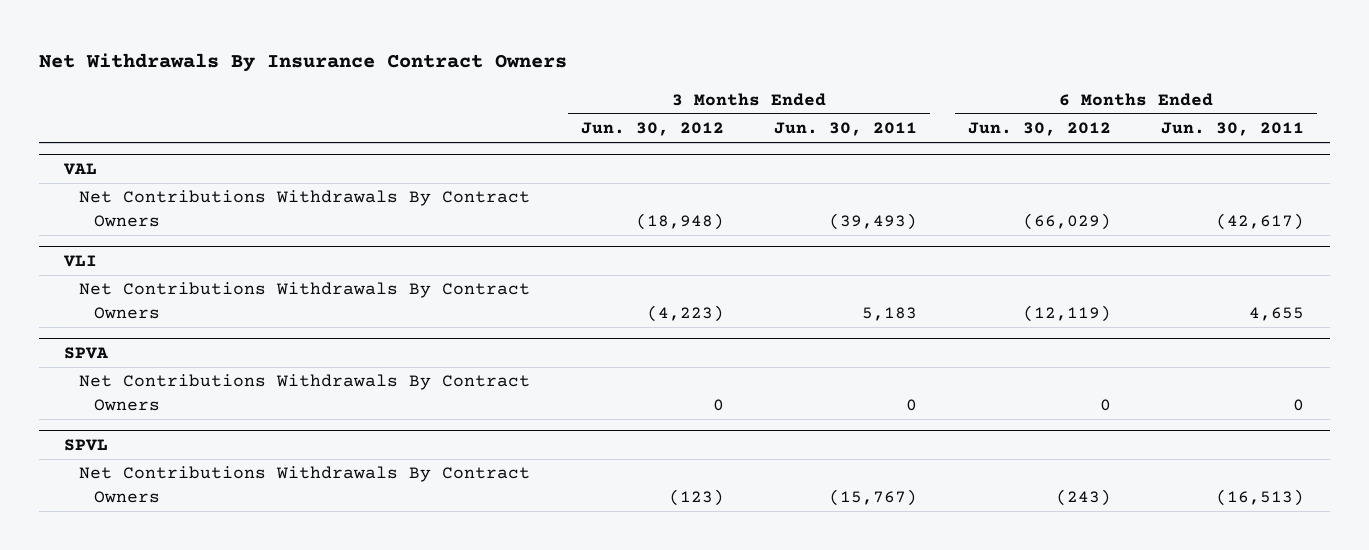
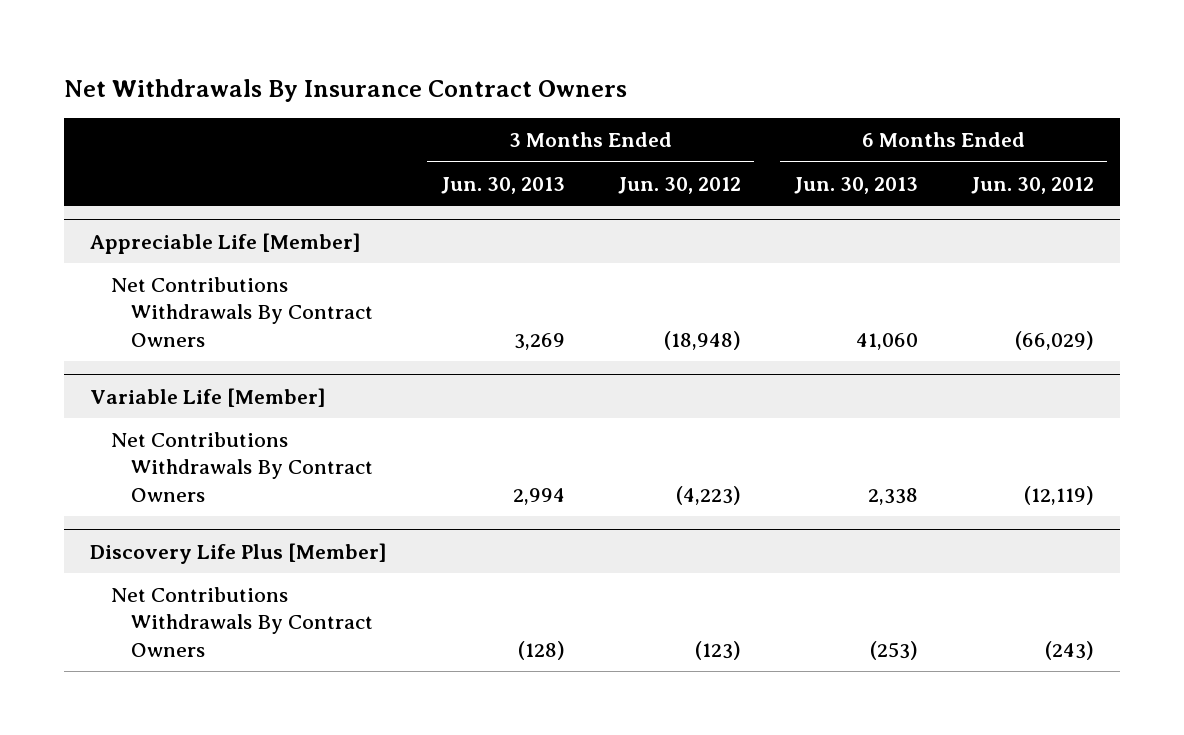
[774,122,918,137] Jun. 30, 2011 -> none
[1161,122,1305,137] Jun. 30, 2011 -> none
none -> [440,176,565,194] Jun. 30, 2013
none -> [793,176,918,194] Jun. 30, 2013
[63,162,98,175] VAL -> none
none -> [90,232,362,254] Appreciable Life [Member]
[63,254,98,267] VLI -> none
none -> [90,387,327,407] Variable Life [Member]
[64,346,109,359] SPVA -> none
[79,374,531,411] Net Contributions Withdrawals By Contract Owners -> none
[64,438,109,451] SPVL -> none
none -> [90,542,388,564] Discovery Life Plus [Member]

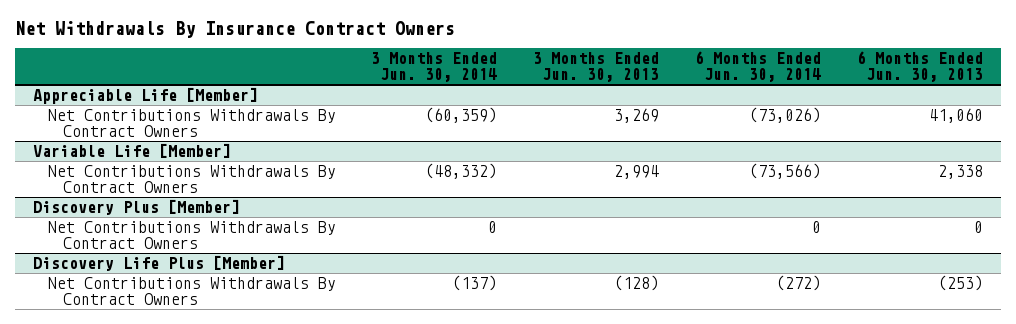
[617,176,741,194] Jun. 30, 2012 -> none
[970,176,1094,194] Jun. 30, 2012 -> none
none -> [371,52,498,83] 3 Months Ended Jun. 30, 2014
none -> [695,51,822,83] 6 Months Ended Jun. 30, 2014
none -> [32,198,240,215] Discovery Plus [Member]
none -> [47,220,336,250] Net Contributions Withdrawals By Contract Owners

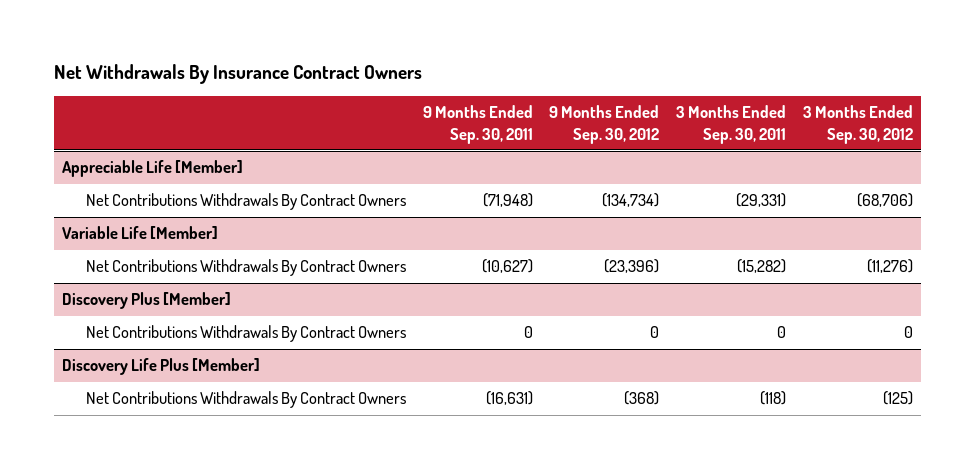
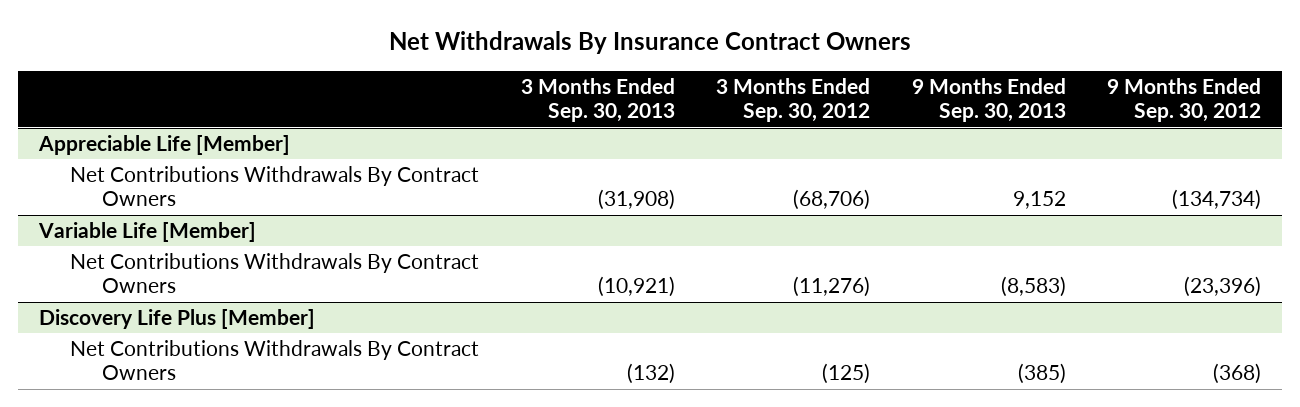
[422,105,533,144] 9 Months Ended Sep. 30, 2011 -> none
[676,105,787,144] 3 Months Ended Sep. 30, 2011 -> none
none -> [520,78,675,123] 3 Months Ended Sep. 30, 2013
none -> [911,78,1066,123] 9 Months Ended Sep. 30, 2013
[61,292,231,310] Discovery Plus [Member] -> none
[86,325,407,343] Net Contributions Withdrawals By Contract Owners -> none

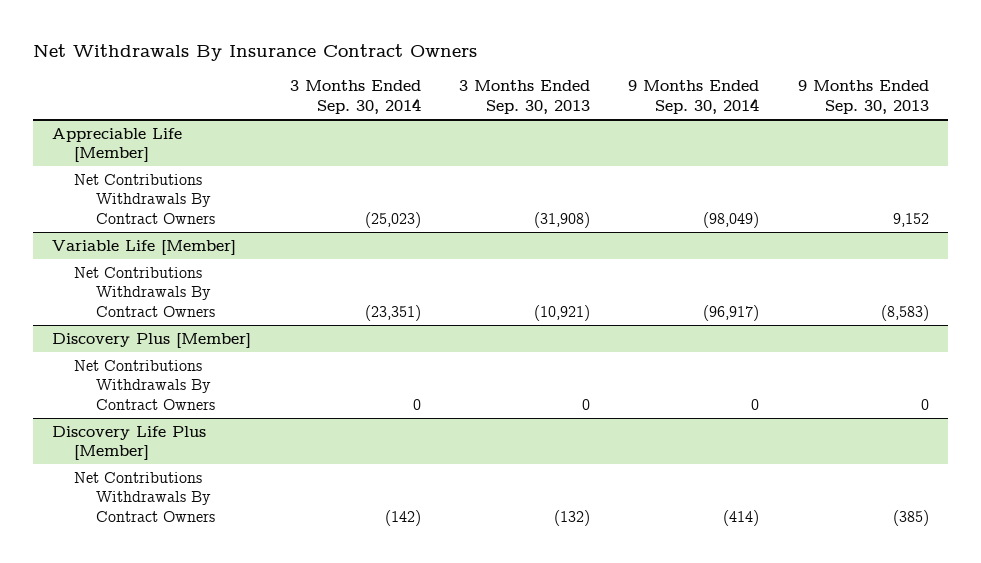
[716,78,871,123] 3 Months Ended Sep. 30, 2012 -> none
[1107,78,1262,123] 9 Months Ended Sep. 30, 2012 -> none
none -> [289,80,421,115] 3 Months Ended Sep. 30, 2014
none -> [628,80,760,115] 9 Months Ended Sep. 30, 2014
none -> [52,332,252,348] Discovery Plus [Member]
none -> [73,359,215,411] Net Contributions Withdrawals By Contract Owners

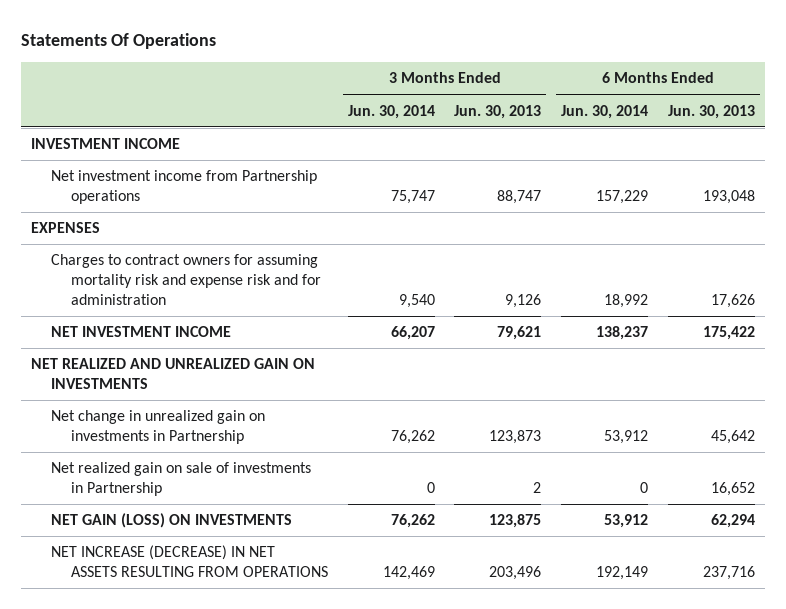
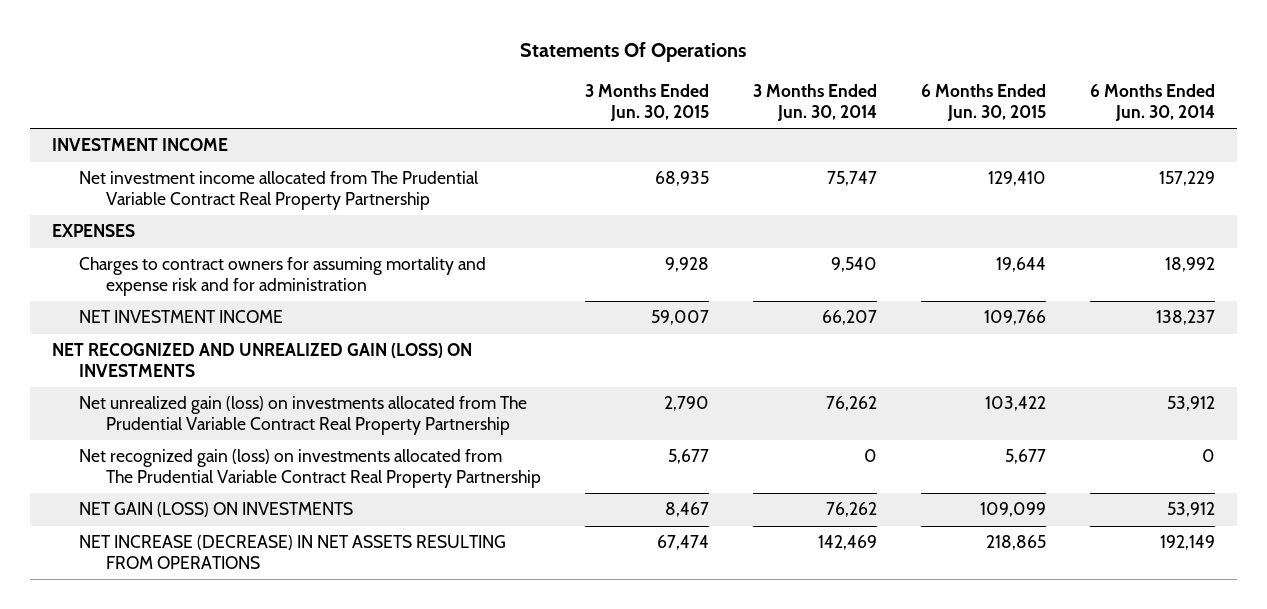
[454,104,542,119] Jun. 30, 2013 -> none
[668,104,756,119] Jun. 30, 2013 -> none
none -> [584,84,709,121] 3 Months Ended Jun. 30, 2015
none -> [920,84,1046,121] 6 Months Ended Jun. 30, 2015
[51,170,318,205] Net investment income from Partnership operations -> [78,171,478,211] Net investment income allocated from The Prudential Variable Contract Real Property Partnership
[51,254,321,306] Charges to contract owners for assuming mortality risk and expense risk and for administration -> [78,257,486,297] Charges to contract owners for assuming mortality and expense risk and for administration
[31,358,316,390] NET REALIZED AND UNREALIZED GAIN ON INVESTMENTS -> [52,343,473,378] NET RECOGNIZED AND UNREALIZED GAIN (LOSS) ON INVESTMENTS
[51,410,266,445] Net change in unrealized gain on investments in Partnership -> [78,396,527,436] Net unrealized gain (loss) on investments allocated from The Prudential Variable Contract Real Property Partnership
[51,462,312,497] Net realized gain on sale of investments in Partnership -> [78,449,541,489] Net recognized gain (loss) on investments allocated from The Prudential Variable Contract Real Property Partnership

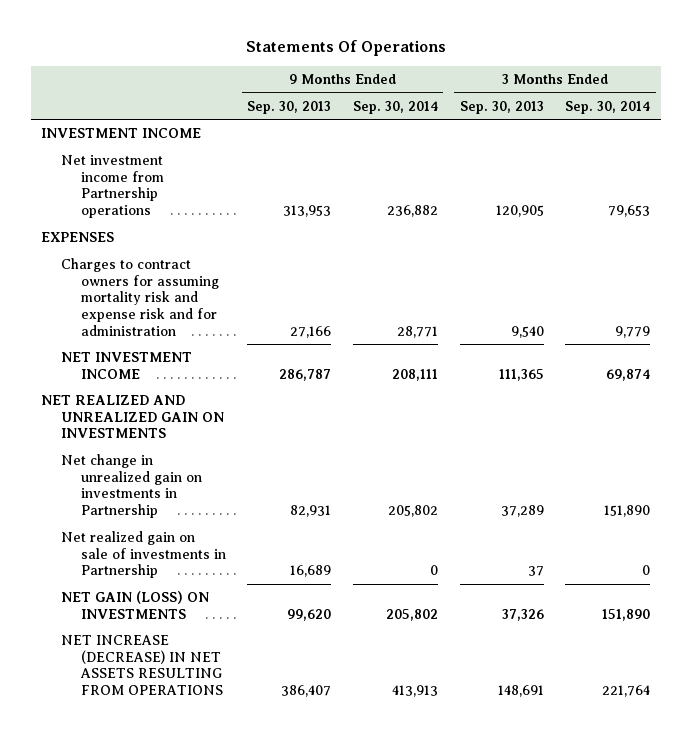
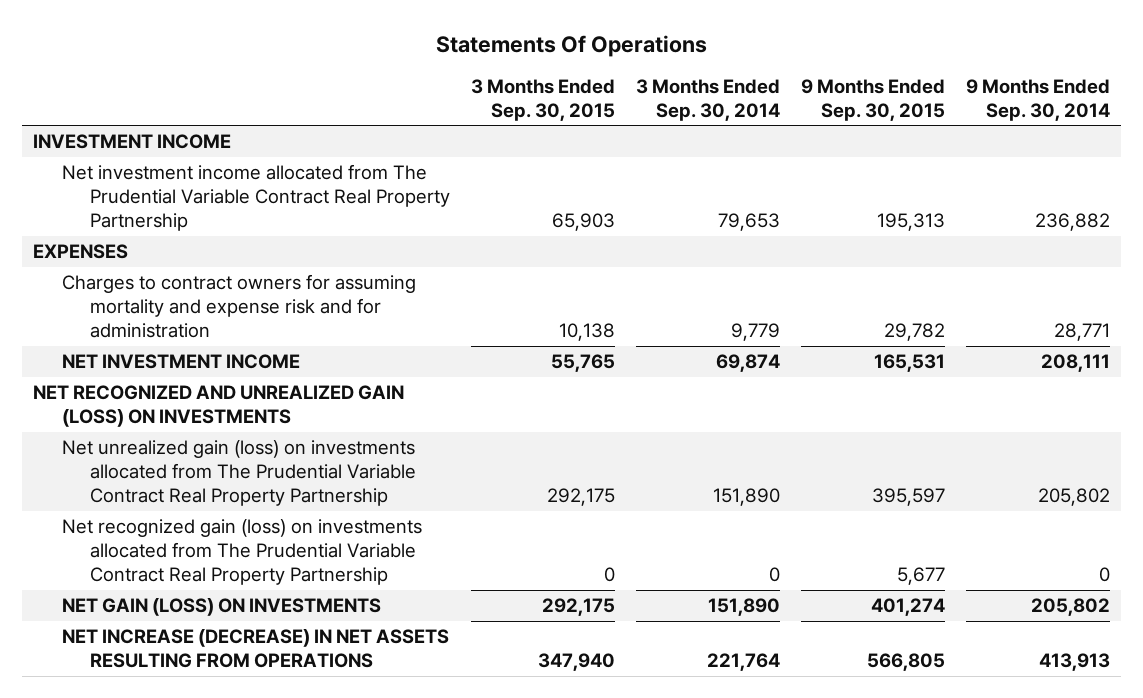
[247,100,332,114] Sep. 30, 2013 -> none
[459,100,544,114] Sep. 30, 2013 -> none
none -> [471,78,616,121] 3 Months Ended Sep. 30, 2015
none -> [801,78,946,121] 9 Months Ended Sep. 30, 2015
[61,155,164,219] Net investment income from Partnership operations -> [61,164,451,232] Net investment income allocated from The Prudential Variable Contract Real Property Partnership
[61,258,219,336] Charges to contract owners for assuming mortality risk and expense risk and for administration -> [61,274,416,339] Charges to contract owners for assuming mortality and expense risk and for administration
[41,395,225,439] NET REALIZED AND UNREALIZED GAIN ON INVESTMENTS -> [32,385,404,428] NET RECOGNIZED AND UNREALIZED GAIN (LOSS) ON INVESTMENTS
[61,454,202,519] Net change in unrealized gain on investments in Partnership -> [61,440,417,507] Net unrealized gain (loss) on investments allocated from The Prudential Variable Contract Real Property Partnership
[61,531,226,579] Net realized gain on sale of investments in Partnership -> [61,519,422,586] Net recognized gain (loss) on investments allocated from The Prudential Variable Contract Real Property Partnership

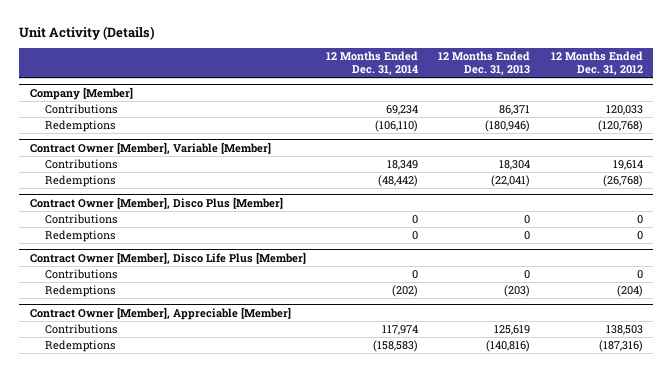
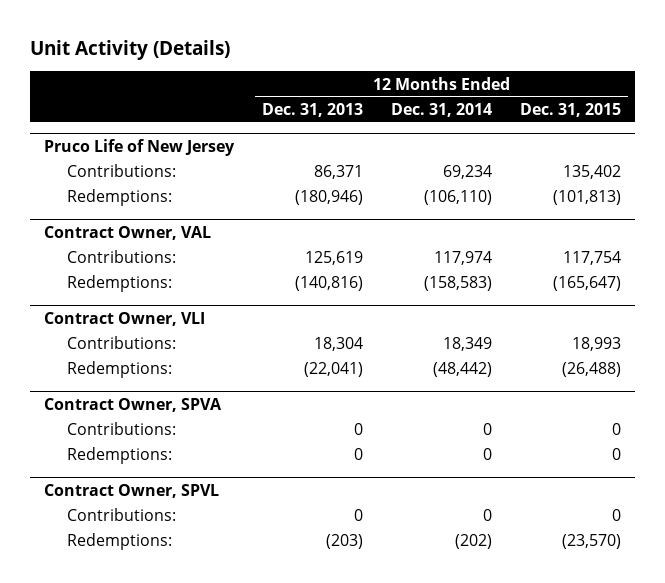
[550,51,643,76] 12 Months Ended Dec. 31, 2012 -> none
none -> [520,103,622,118] Dec. 31, 2015
[29,141,271,154] Contract Owner [Member], Variable [Member] -> none
[29,196,283,209] Contract Owner [Member], Disco Plus [Member] -> none
[29,251,306,264] Contract Owner [Member], Disco Life Plus [Member] -> none
[29,306,291,320] Contract Owner [Member], Appreciable [Member] -> none
[29,86,133,100] Company [Member] -> [44,138,236,156] Pruco Life of New Jersey
[45,104,118,115] Contributions -> [66,164,176,178] Contributions:
[45,120,116,133] Redemptions -> [66,189,172,207] Redemptions:
none -> [44,225,212,240] Contract Owner, VAL
[45,159,118,170] Contributions -> [66,250,176,264] Contributions:
[386,160,418,171] 18,349 -> [434,251,493,266] 117,974
[499,160,531,171] 18,304 -> [305,251,364,266] 125,619
[45,175,116,188] Redemptions -> [66,275,172,293] Redemptions:
[377,175,418,188] (48,442) -> [424,276,493,292] (158,583)
[491,175,531,188] (22,041) -> [295,276,364,292] (140,816)
none -> [44,311,206,326] Contract Owner, VLI
[45,214,118,225] Contributions -> [66,336,176,350] Contributions:
[411,215,418,225] 0 -> [443,337,493,352] 18,349
[524,215,531,225] 0 -> [314,337,364,352] 18,304
[45,230,116,243] Redemptions -> [66,361,172,379] Redemptions:
[411,231,418,241] 0 -> [433,362,493,378] (48,442)
[524,231,531,241] 0 -> [304,362,364,378] (22,041)
none -> [44,397,223,412] Contract Owner, SPVA
[45,269,118,280] Contributions -> [66,422,176,436] Contributions:
[45,285,116,298] Redemptions -> [66,447,172,465] Redemptions:
[391,285,418,298] (202) -> [483,448,493,461] 0
[504,285,531,298] (203) -> [354,448,364,461] 0
none -> [44,483,220,498] Contract Owner, SPVL
[45,324,118,335] Contributions -> [66,508,176,522] Contributions:
[381,325,418,336] 117,974 -> [483,509,493,522] 0
[494,325,531,336] 125,619 -> [354,509,364,522] 0
[45,340,116,353] Redemptions -> [66,533,172,551] Redemptions:
[372,340,418,353] (158,583) -> [455,534,493,550] (202)
[486,340,531,353] (140,816) -> [326,534,364,550] (203)

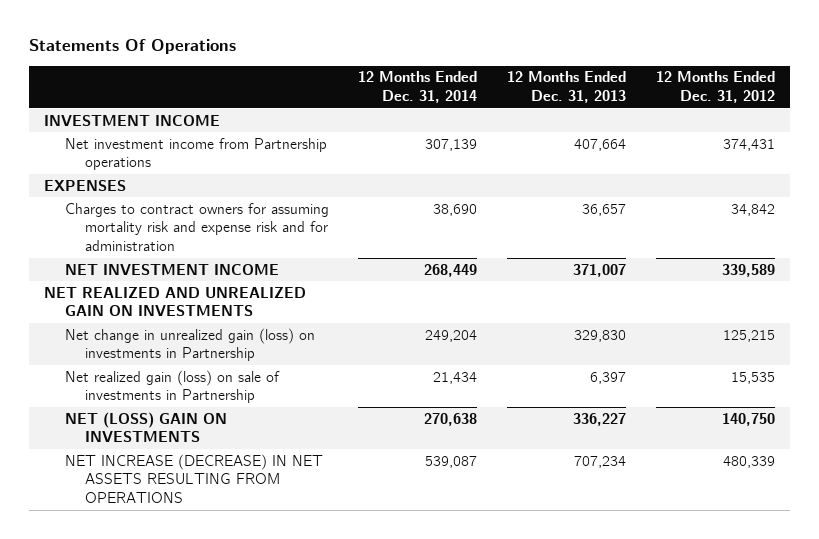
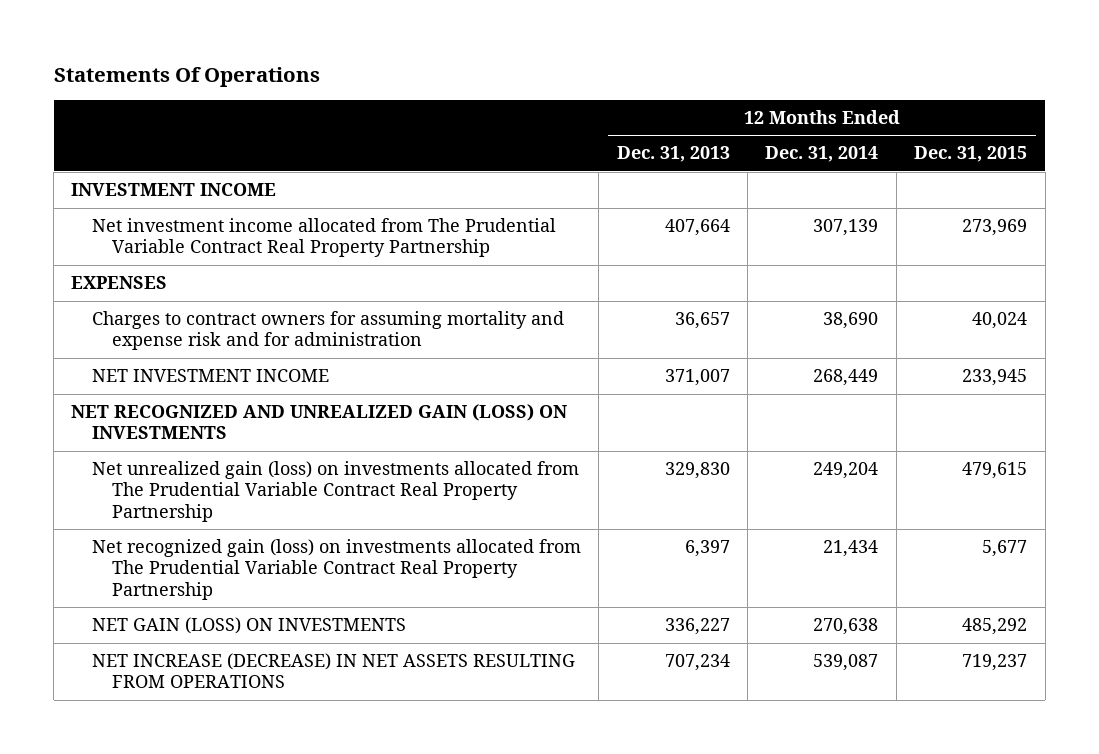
[655,71,775,104] 12 Months Ended Dec. 31, 2012 -> none
none -> [914,146,1028,163] Dec. 31, 2015
[64,137,327,171] Net investment income from Partnership operations -> [91,218,556,258] Net investment income allocated from The Prudential Variable Contract Real Property Partnership
[64,202,329,251] Charges to contract owners for assuming mortality risk and expense risk and for administration -> [91,311,564,351] Charges to contract owners for assuming mortality and expense risk and for administration
[43,286,306,317] NET REALIZED AND UNREALIZED GAIN ON INVESTMENTS -> [71,404,568,440] NET RECOGNIZED AND UNREALIZED GAIN (LOSS) ON INVESTMENTS
[64,327,315,362] Net change in unrealized gain (loss) on investments in Partnership -> [91,461,579,522] Net unrealized gain (loss) on investments allocated from The Prudential Variable Contract Real Property Partnership
[64,369,280,404] Net realized gain (loss) on sale of investments in Partnership -> [91,539,581,600] Net recognized gain (loss) on investments allocated from The Prudential Variable Contract Real Property Partnership
[64,411,227,443] NET (LOSS) GAIN ON INVESTMENTS -> [91,617,406,635] NET GAIN (LOSS) ON INVESTMENTS

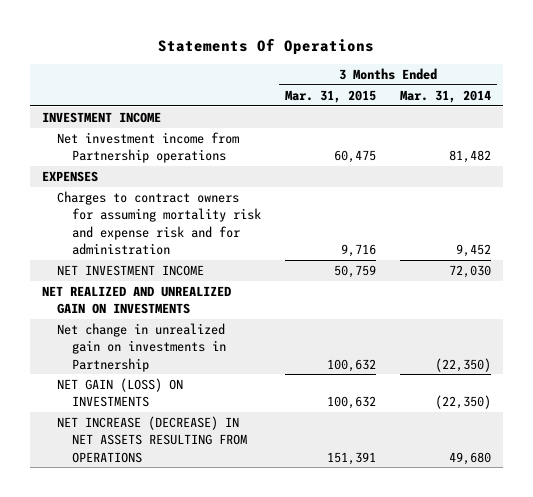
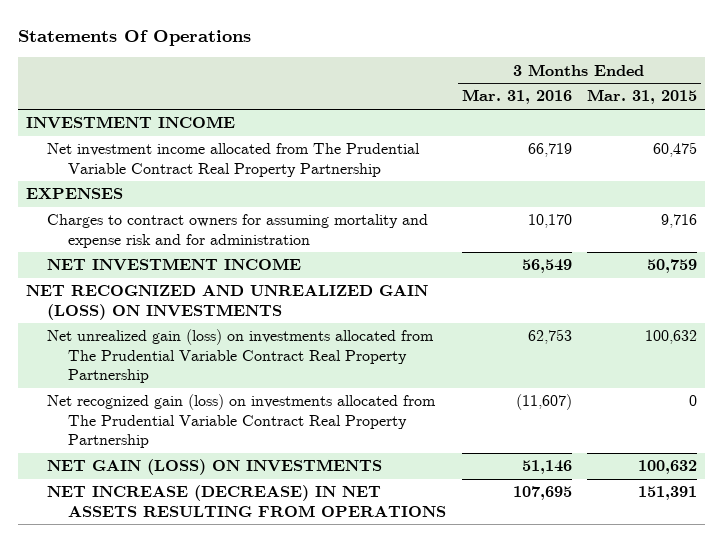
[399,89,491,103] Mar. 31, 2014 -> none
none -> [461,89,572,105] Mar. 31, 2016
[56,132,239,164] Net investment income from Partnership operations -> [46,143,420,177] Net investment income allocated from The Prudential Variable Contract Real Property Partnership
[56,191,261,255] Charges to contract owners for assuming mortality risk and expense risk and for administration -> [46,214,428,248] Charges to contract owners for assuming mortality and expense risk and for administration
[41,286,231,315] NET REALIZED AND UNREALIZED GAIN ON INVESTMENTS -> [26,285,429,320] NET RECOGNIZED AND UNREALIZED GAIN (LOSS) ON INVESTMENTS
[56,323,226,372] Net change in unrealized gain on investments in Partnership -> [46,329,434,384] Net unrealized gain (loss) on investments allocated from The Prudential Variable Contract Real Property Partnership
none -> [46,394,436,449] Net recognized gain (loss) on investments allocated from The Prudential Variable Contract Real Property Partnership

